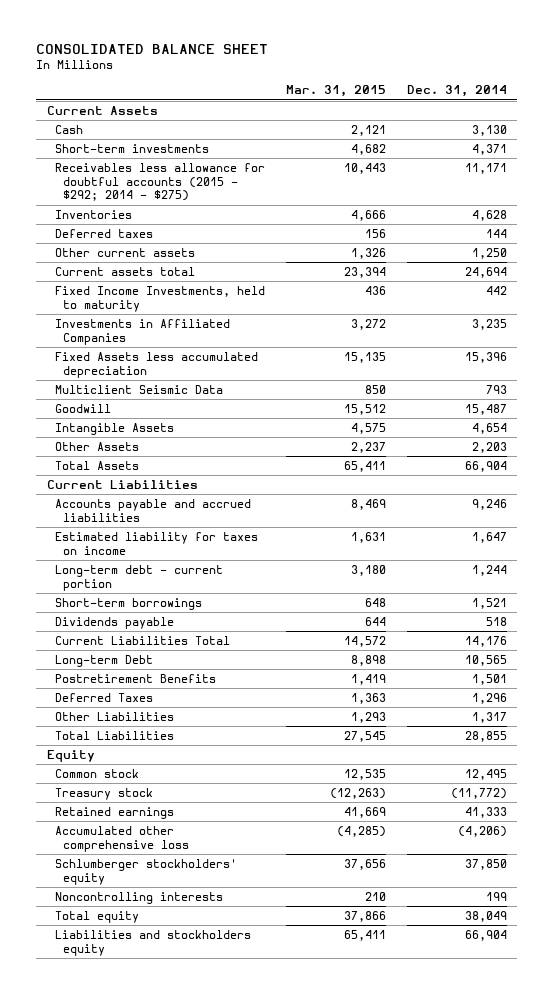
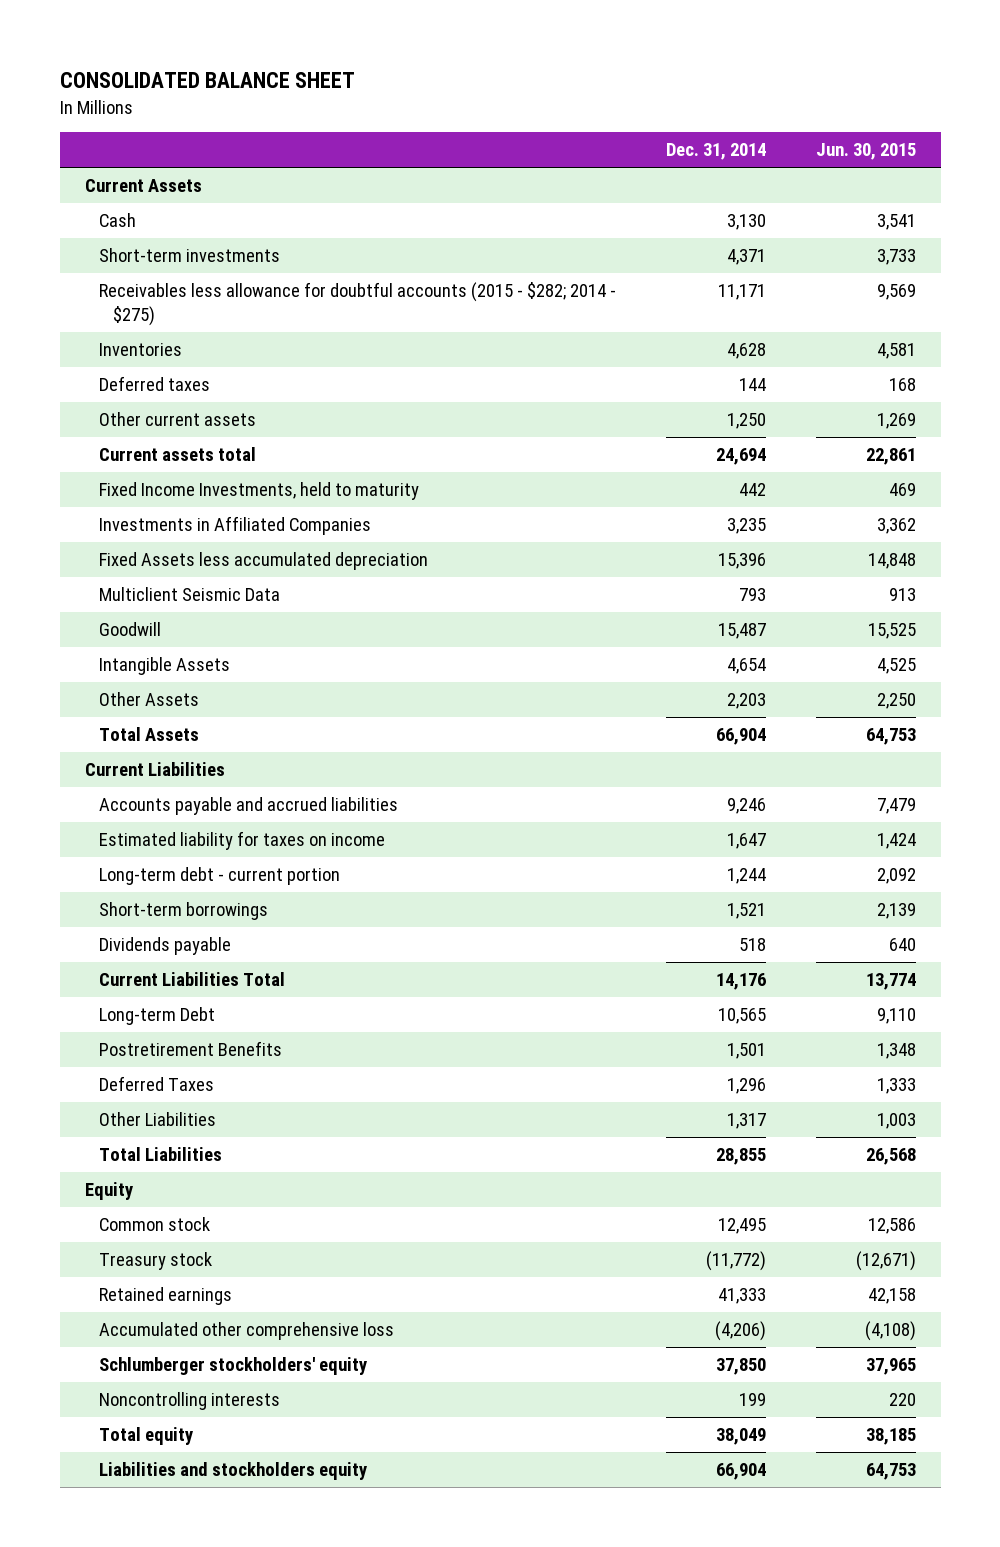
[285,85,386,98] Mar. 31, 2015 -> none
none -> [815,143,916,161] Jun. 30, 2015
[55,162,266,202] Receivables less allowance for doubtful accounts (2015 - $292; 2014 - $275) -> [98,282,616,326] Receivables less allowance for doubtful accounts (2015 - $282; 2014 - $275)

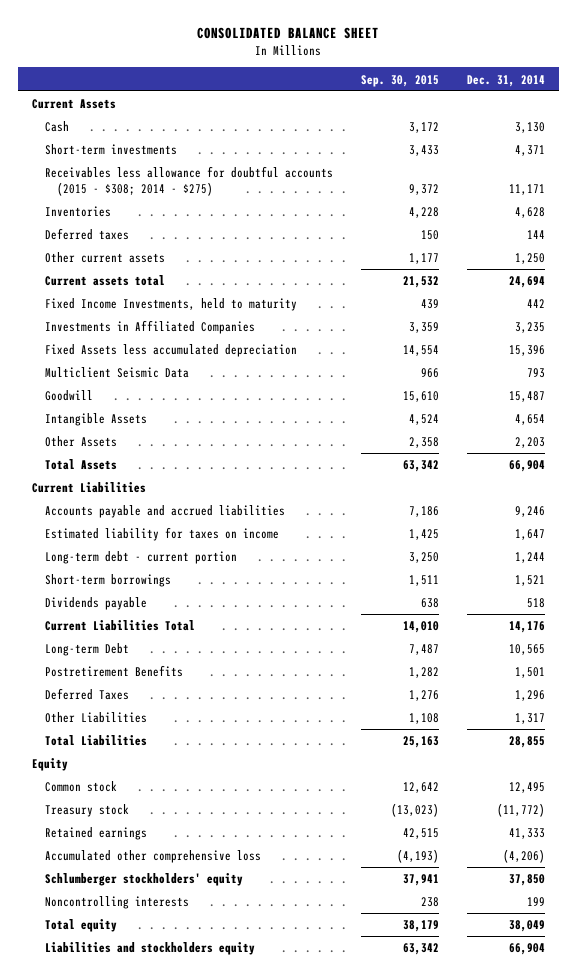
[815,143,916,161] Jun. 30, 2015 -> none
none -> [360,74,439,87] Sep. 30, 2015
[98,282,616,326] Receivables less allowance for doubtful accounts (2015 - $282; 2014 - $275) -> [44,166,333,196] Receivables less allowance for doubtful accounts (2015 - $308; 2014 - $275)

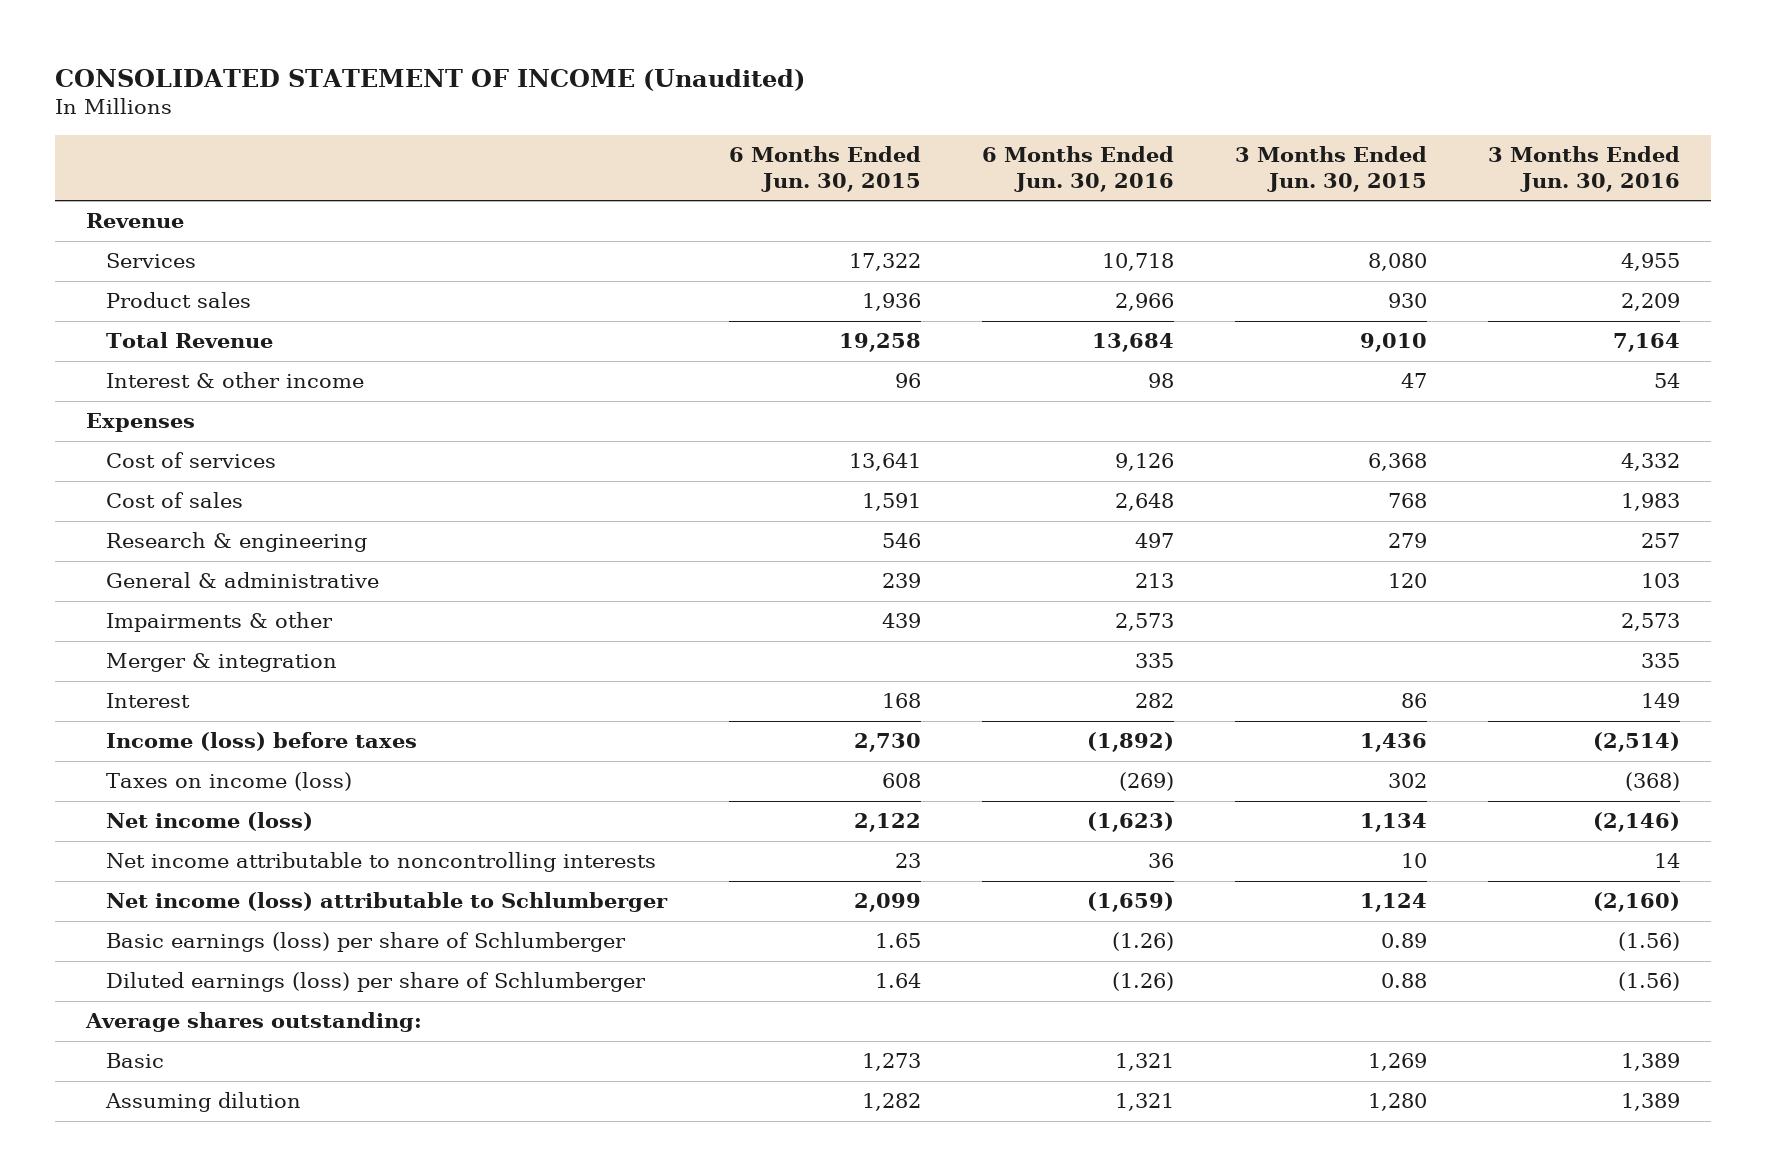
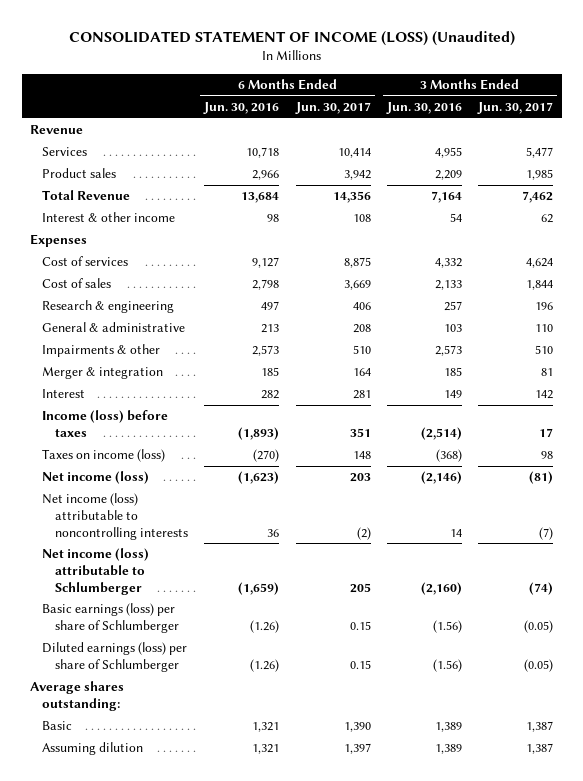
[55,68,806,91] CONSOLIDATED STATEMENT OF INCOME (Unaudited) -> [68,31,515,47] CONSOLIDATED STATEMENT OF INCOME (LOSS) (Unaudited)
[728,146,921,192] 6 Months Ended Jun. 30, 2015 -> none
[1235,146,1428,192] 3 Months Ended Jun. 30, 2015 -> none
none -> [294,102,371,115] Jun. 30, 2017
none -> [477,102,554,115] Jun. 30, 2017
[1114,453,1174,472] 9,126 -> [252,257,280,269] 9,127
[1114,493,1174,512] 2,648 -> [252,279,280,291] 2,798
[1621,493,1681,512] 1,983 -> [435,280,463,291] 2,133
[1134,653,1174,669] 335 -> [261,367,280,377] 185
[1641,653,1681,669] 335 -> [444,367,463,377] 185
[1086,732,1174,753] (1,892) -> [238,427,280,441] (1,893)
[1118,772,1174,792] (269) -> [253,449,280,463] (270)
[106,852,657,873] Net income attributable to noncontrolling interests -> [42,493,189,540] Net income (loss) attributable to noncontrolling interests

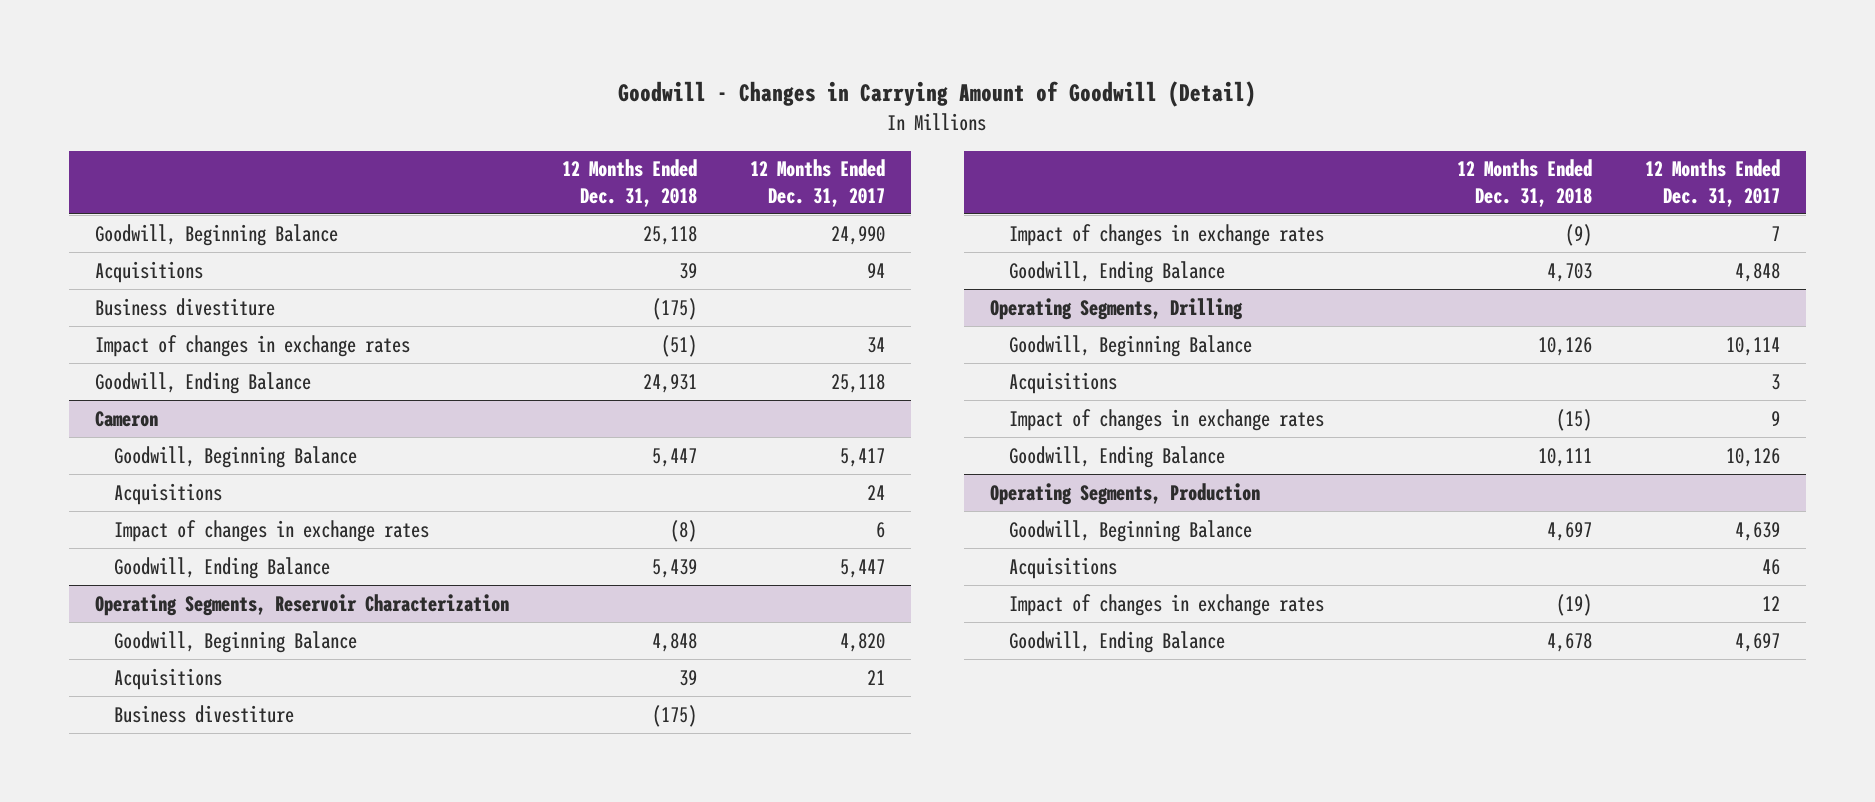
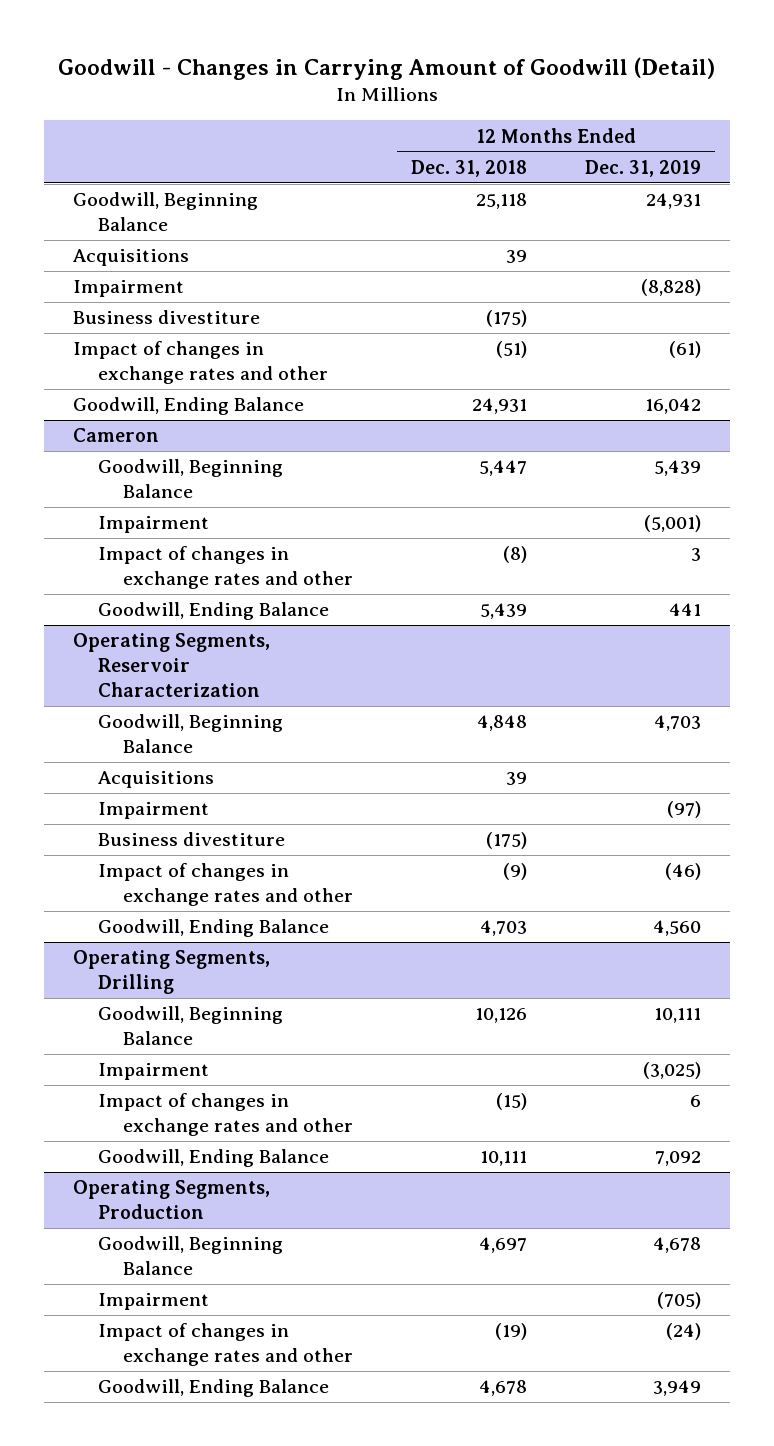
[749,159,885,207] 12 Months Ended Dec. 31, 2017 -> none
none -> [585,159,702,177] Dec. 31, 2019
none -> [73,280,185,298] Impairment
[95,334,411,357] Impact of changes in exchange rates -> [73,341,329,385] Impact of changes in exchange rates and other
[113,482,222,505] Acquisitions -> none
none -> [98,516,210,534] Impairment
[113,519,429,542] Impact of changes in exchange rates -> [98,546,354,590] Impact of changes in exchange rates and other
none -> [98,802,210,820] Impairment
[1008,223,1324,246] Impact of changes in exchange rates -> [98,863,354,907] Impact of changes in exchange rates and other
[1008,371,1117,394] Acquisitions -> none
none -> [98,1063,210,1081] Impairment
[1008,408,1324,431] Impact of changes in exchange rates -> [98,1093,354,1137] Impact of changes in exchange rates and other
[1008,556,1117,579] Acquisitions -> none
none -> [98,1293,210,1311] Impairment
[1008,593,1324,616] Impact of changes in exchange rates -> [98,1323,354,1367] Impact of changes in exchange rates and other

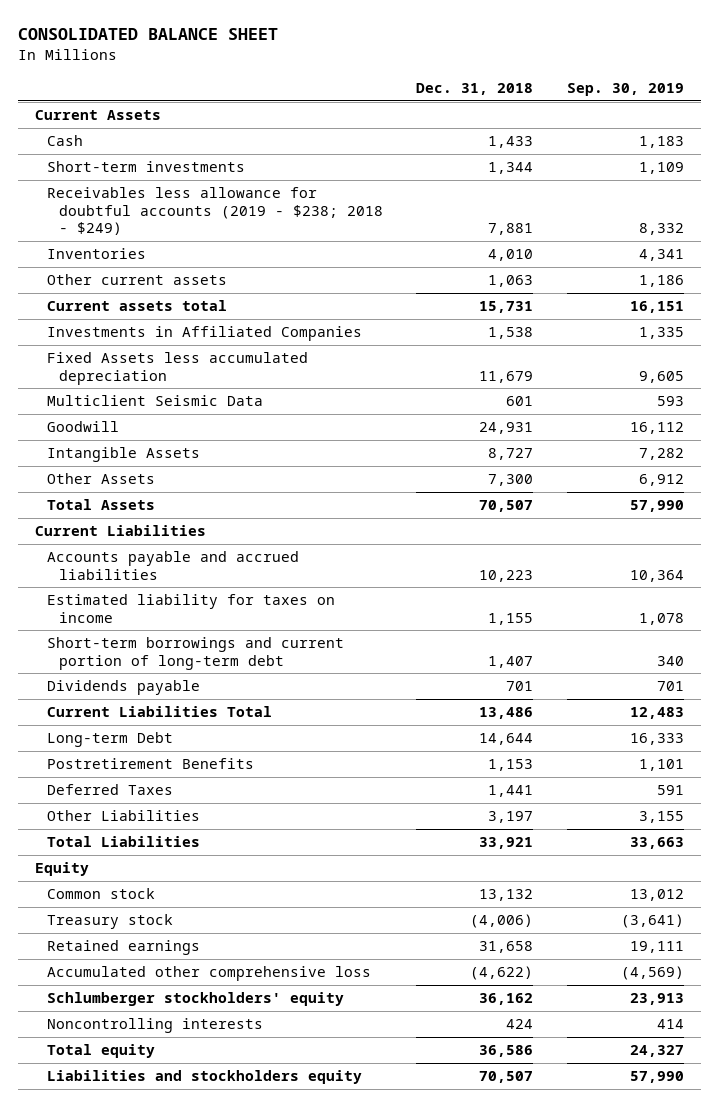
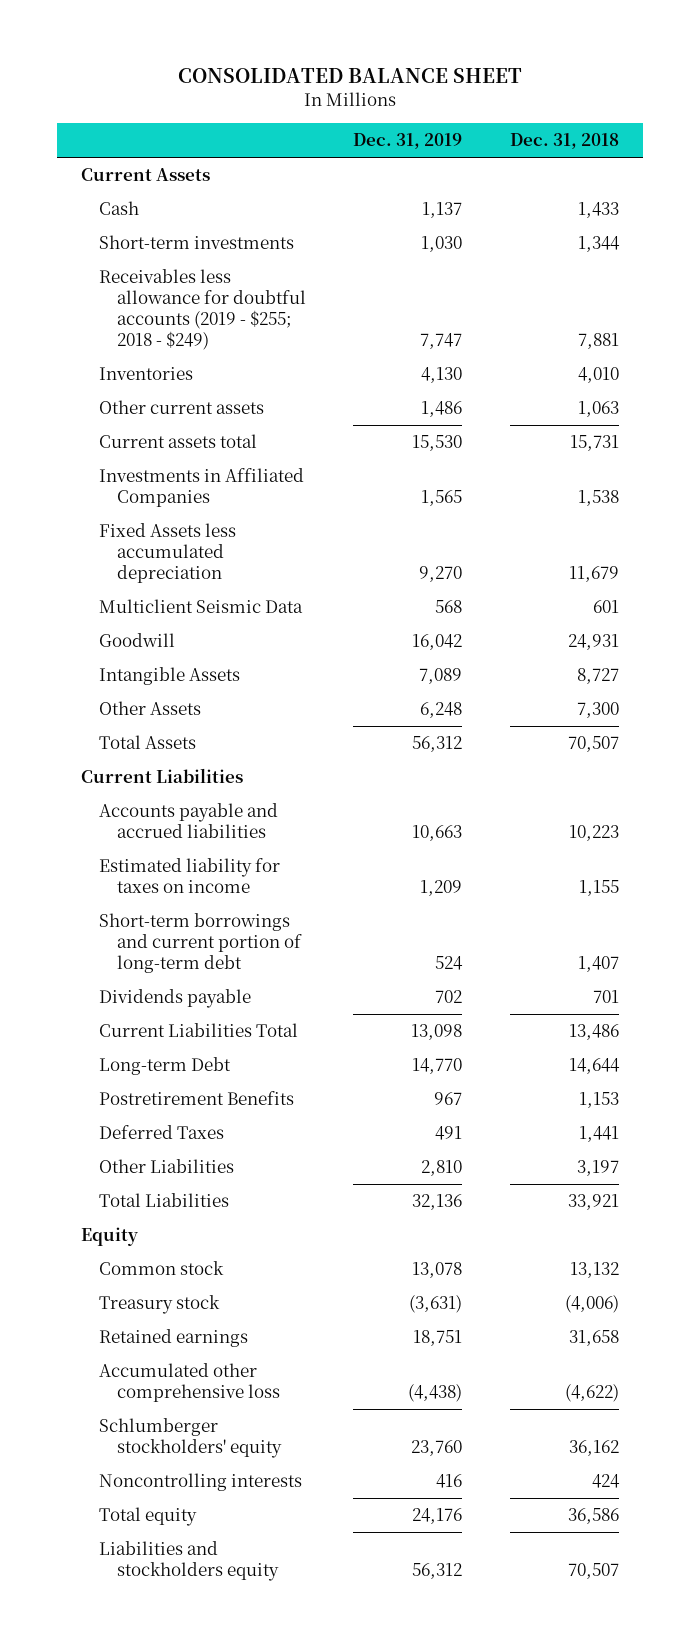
[567,82,685,96] Sep. 30, 2019 -> none
none -> [353,133,463,150] Dec. 31, 2019
[46,187,383,236] Receivables less allowance for doubtful accounts (2019 - $238; 2018 - $249) -> [98,269,307,351] Receivables less allowance for doubtful accounts (2019 - $255; 2018 - $249)

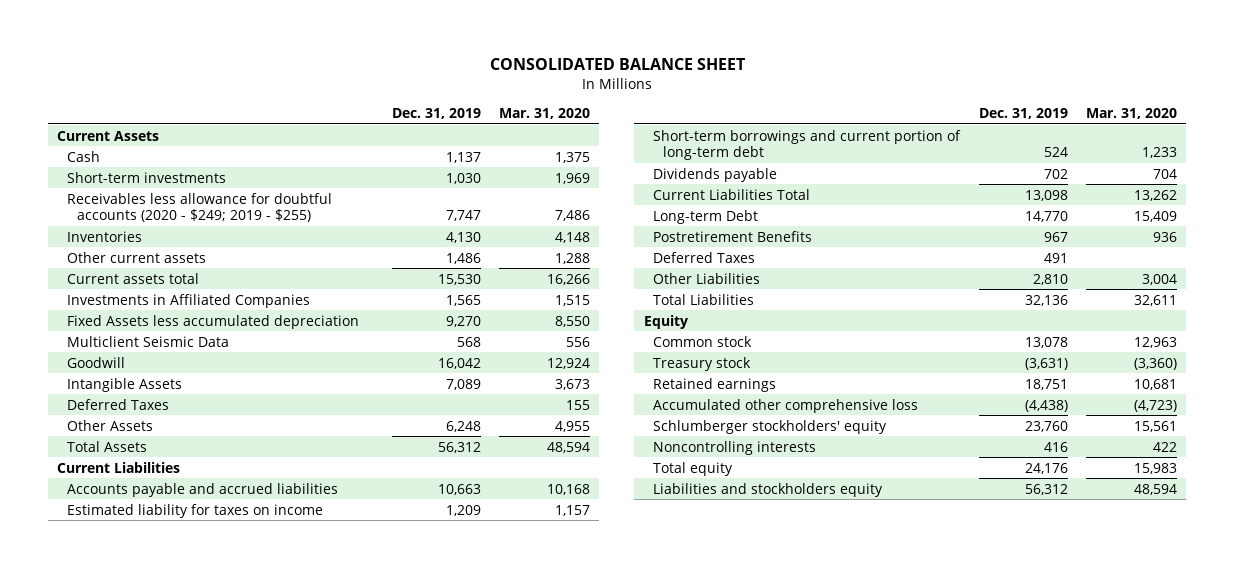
[509,133,619,150] Dec. 31, 2018 -> none
none -> [499,108,591,120] Mar. 31, 2020
[98,269,307,351] Receivables less allowance for doubtful accounts (2019 - $255; 2018 - $249) -> [67,192,333,223] Receivables less allowance for doubtful accounts (2020 - $249; 2019 - $255)
none -> [67,398,170,410] Deferred Taxes

